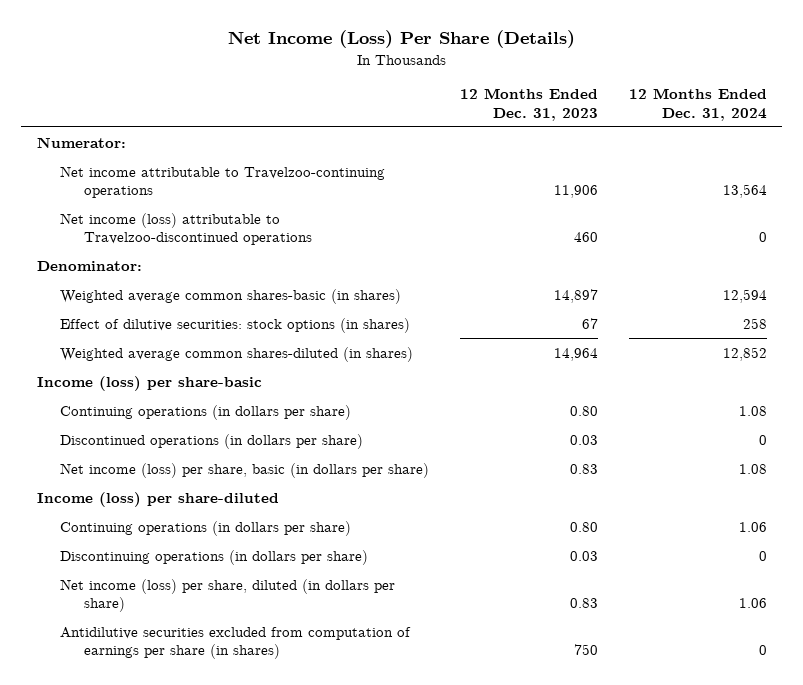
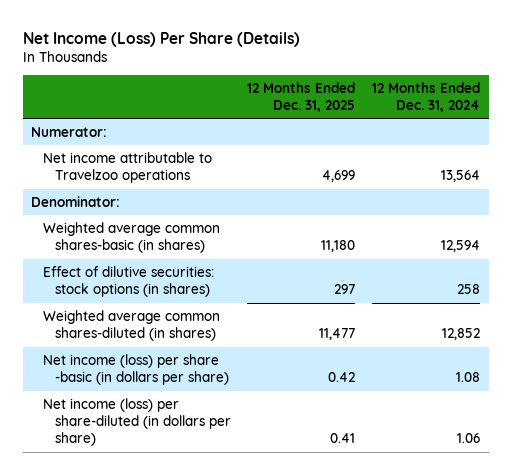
[459,88,598,121] 12 Months Ended Dec. 31, 2023 -> none
none -> [247,81,356,112] 12 Months Ended Dec. 31, 2025
[60,212,312,245] Net income (loss) attributable to Travelzoo-discontinued operations -> none
[60,165,386,198] Net income attributable to Travelzoo-continuing operations -> [43,151,213,184] Net income attributable to Travelzoo operations
[36,375,262,391] Income (loss) per share-basic -> none
[60,404,352,420] Continuing operations (in dollars per share) -> none
[60,433,364,449] Discontinued operations (in dollars per share) -> none
[36,491,279,507] Income (loss) per share-diluted -> none
[60,520,352,536] Continuing operations (in dollars per share) -> none
[60,549,369,565] Discontinuing operations (in dollars per share) -> none
[60,626,412,659] Antidilutive securities excluded from computation of earnings per share (in shares) -> none
[60,462,430,478] Net income (loss) per share, basic (in dollars per share) -> [43,353,229,386] Net income (loss) per share -basic (in dollars per share)
[60,578,396,612] Net income (loss) per share, diluted (in dollars per share) -> [43,397,231,447] Net income (loss) per share-diluted (in dollars per share)

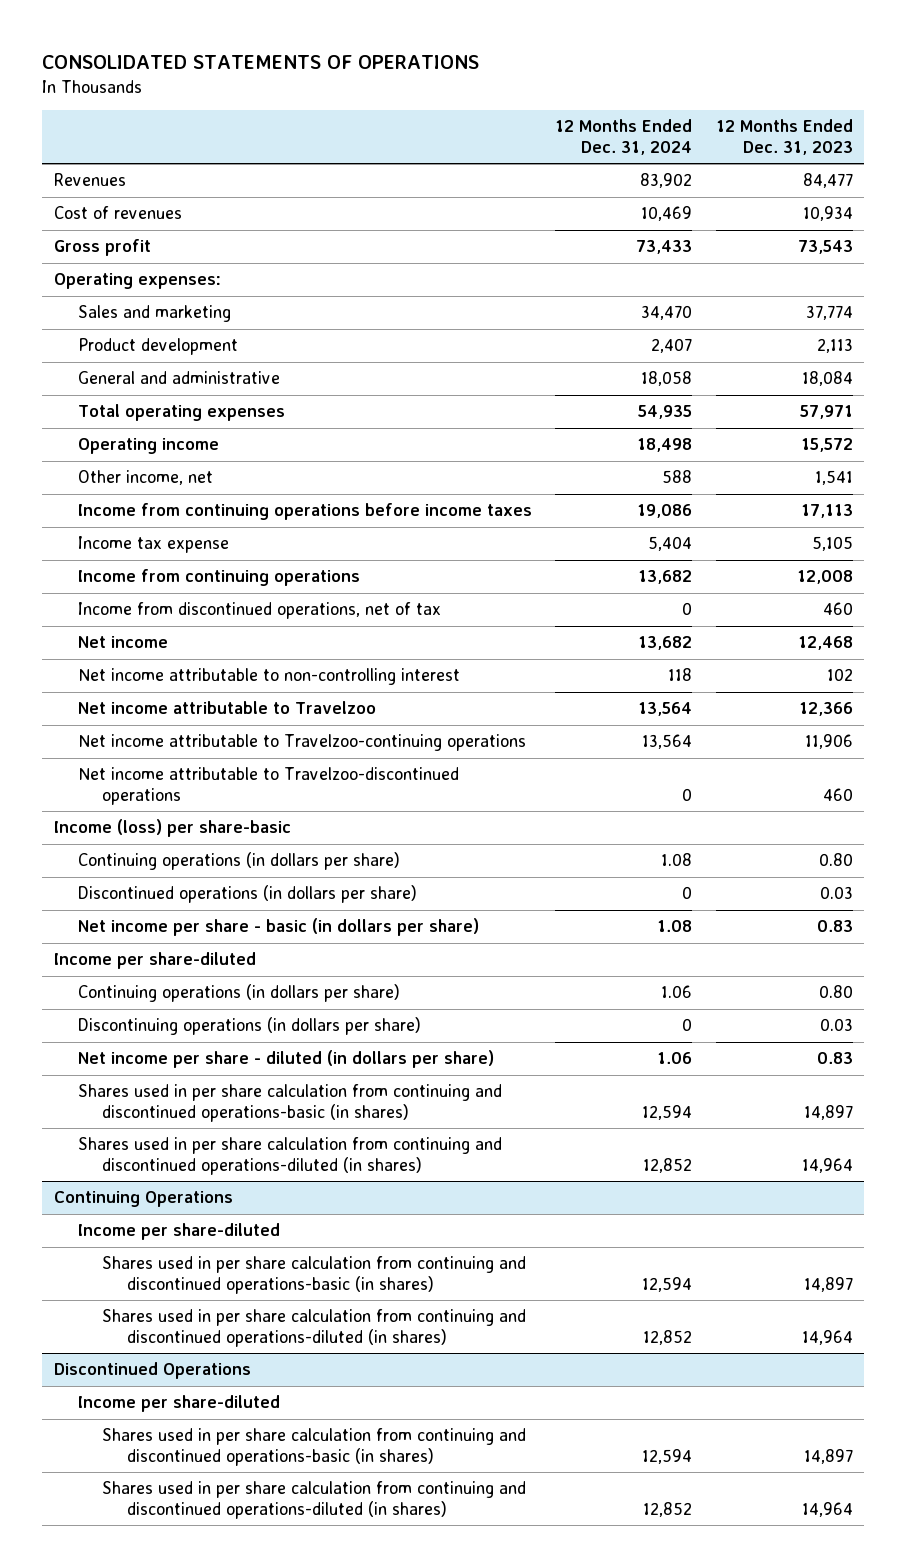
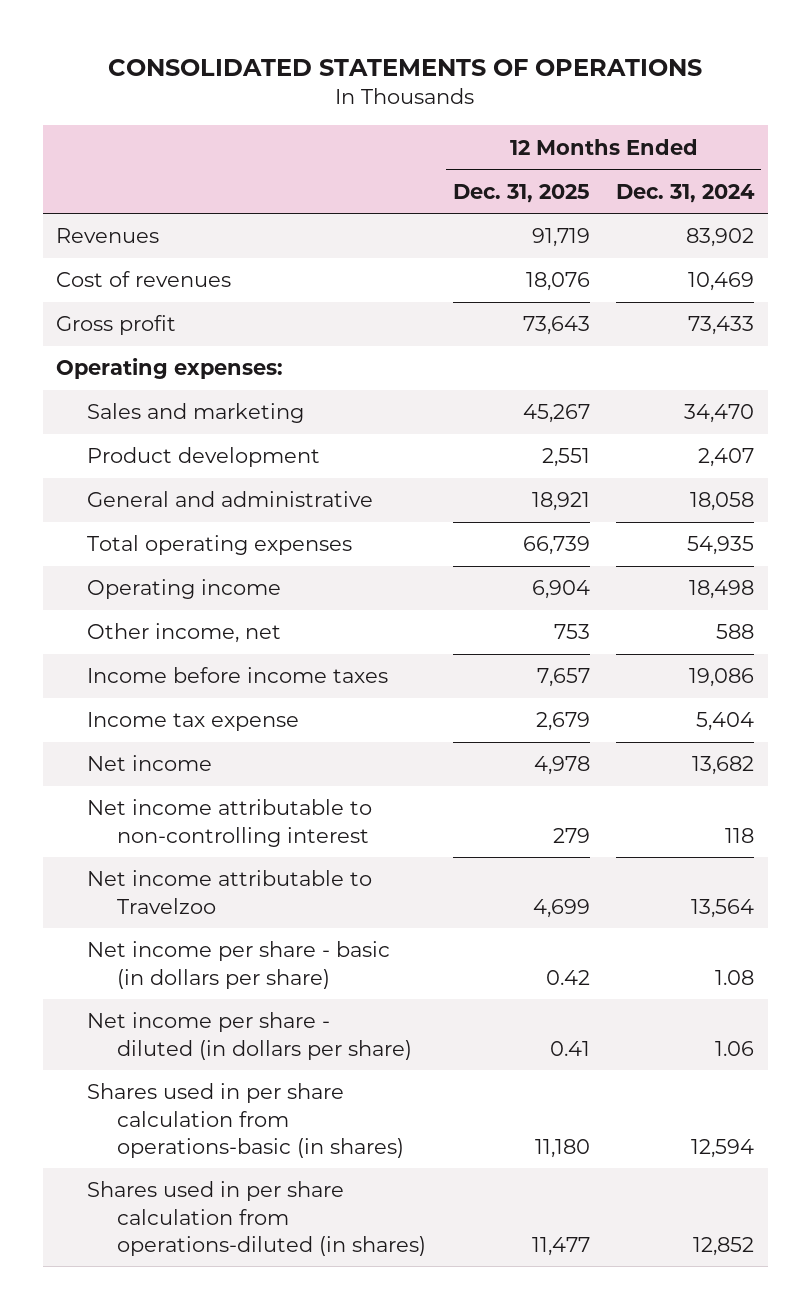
[715,119,853,155] 12 Months Ended Dec. 31, 2023 -> none
none -> [452,183,590,203] Dec. 31, 2025
[77,503,532,521] Income from continuing operations before income taxes -> [86,667,388,684] Income before income taxes
[77,569,360,587] Income from continuing operations -> none
[77,602,441,620] Income from discontinued operations, net of tax -> none
[77,734,526,752] Net income attributable to Travelzoo-continuing operations -> none
[77,767,459,805] Net income attributable to Travelzoo-discontinued operations -> none
[53,819,291,838] Income (loss) per share-basic -> none
[77,852,400,871] Continuing operations (in dollars per share) -> none
[77,885,417,904] Discontinued operations (in dollars per share) -> none
[53,952,256,970] Income per share-diluted -> none
[77,984,400,1003] Continuing operations (in dollars per share) -> none
[77,1017,421,1036] Discontinuing operations (in dollars per share) -> none
[53,1191,233,1208] Continuing Operations -> none
[77,1223,280,1241] Income per share-diluted -> none
[102,1256,527,1294] Shares used in per share calculation from continuing and discontinued operations-basic (in shares) -> none
[102,1309,527,1347] Shares used in per share calculation from continuing and discontinued operations-diluted (in shares) -> none
[53,1362,251,1380] Discontinued Operations -> none
[77,1395,280,1413] Income per share-diluted -> none
[102,1428,527,1466] Shares used in per share calculation from continuing and discontinued operations-basic (in shares) -> none
[102,1481,527,1519] Shares used in per share calculation from continuing and discontinued operations-diluted (in shares) -> none
[77,1084,502,1122] Shares used in per share calculation from continuing and discontinued operations-basic (in shares) -> [86,1083,405,1158] Shares used in per share calculation from operations-basic (in shares)
[77,1137,502,1175] Shares used in per share calculation from continuing and discontinued operations-diluted (in shares) -> [86,1181,427,1256] Shares used in per share calculation from operations-diluted (in shares)

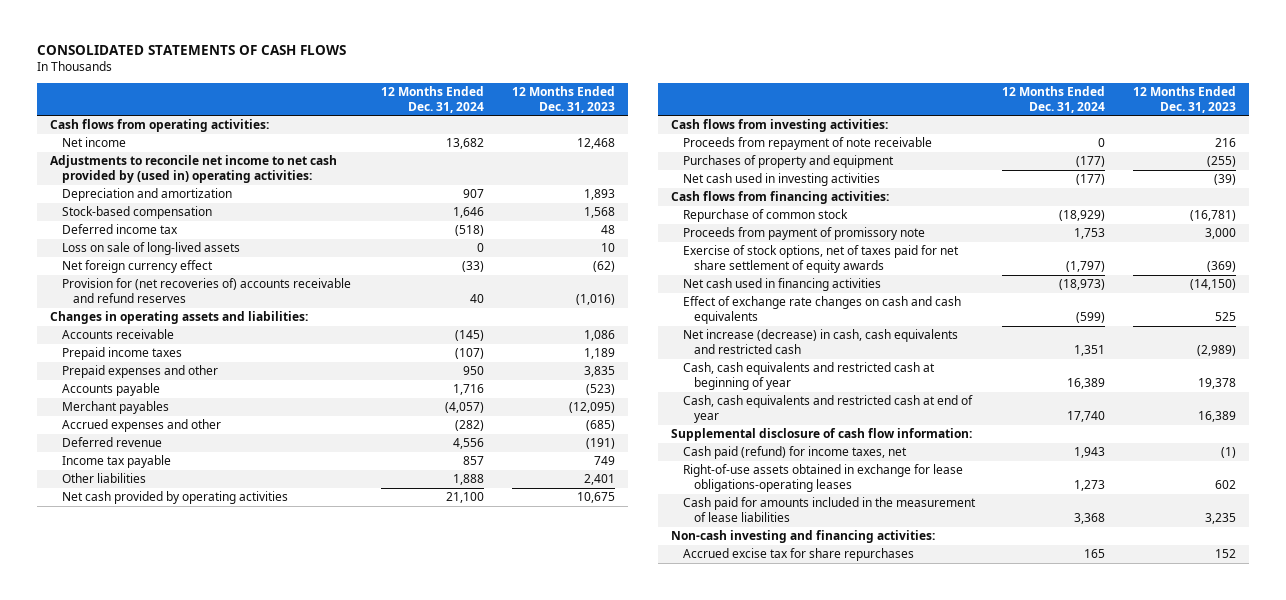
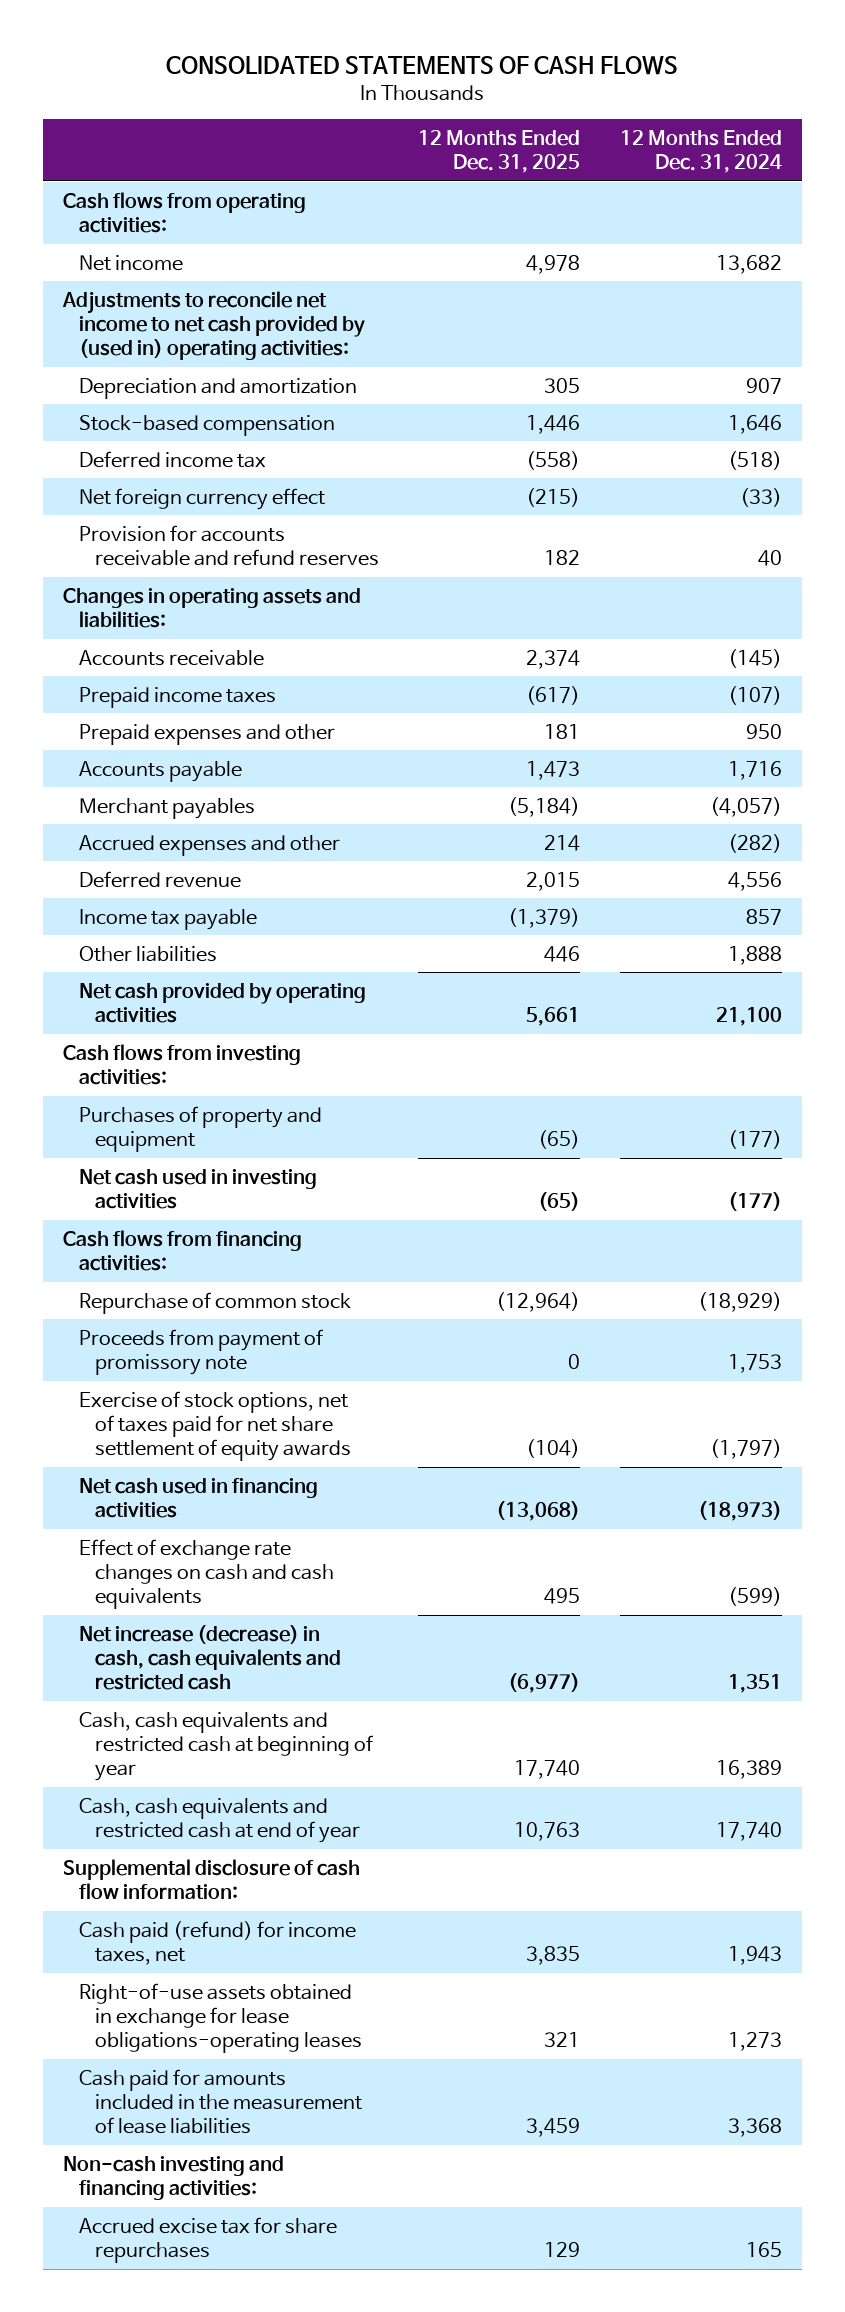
[511,85,615,113] 12 Months Ended Dec. 31, 2023 -> none
none -> [418,129,581,173] 12 Months Ended Dec. 31, 2025
[61,242,240,256] Loss on sale of long-lived assets -> none
[61,278,351,303] Provision for (net recoveries of) accounts receivable and refund reserves -> [78,524,379,566] Provision for accounts receivable and refund reserves
[682,137,932,151] Proceeds from repayment of note receivable -> none

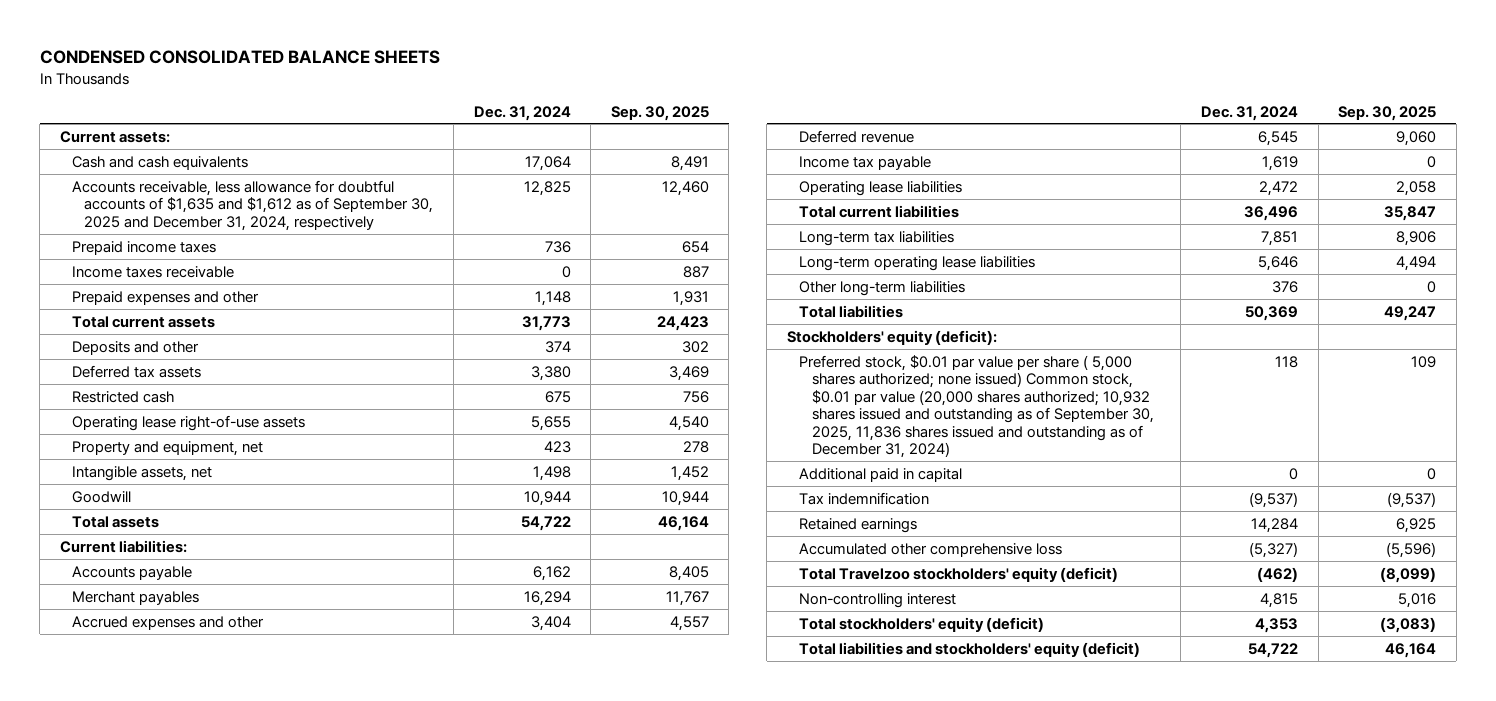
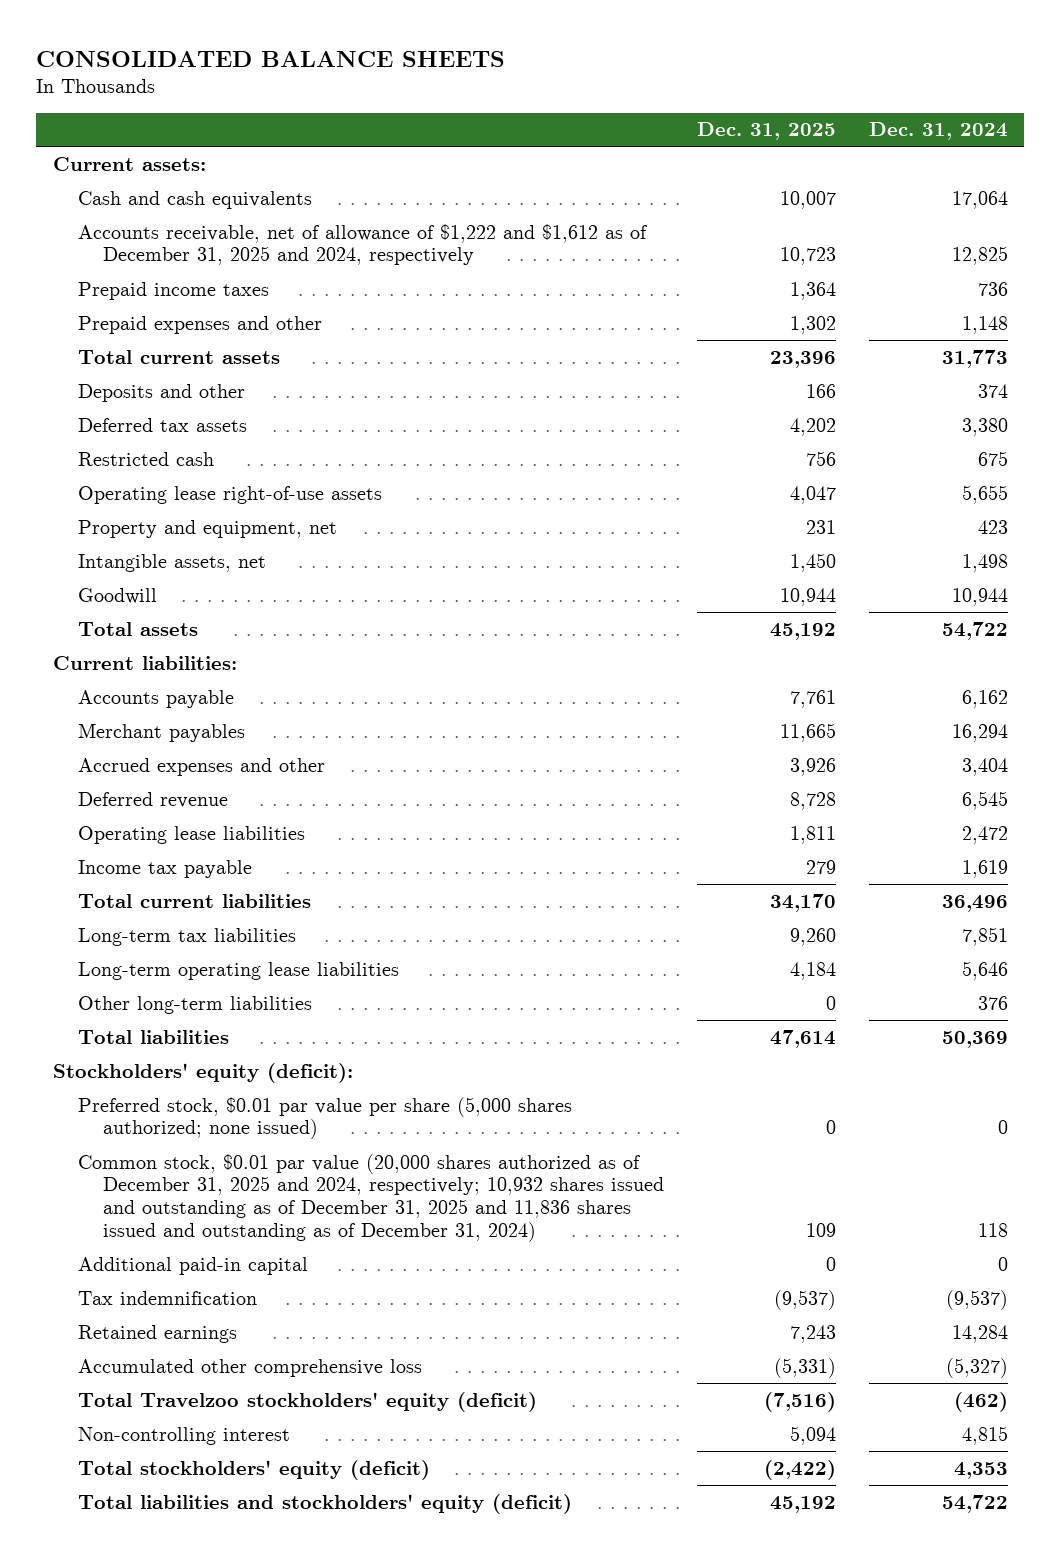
[39,50,440,65] CONDENSED CONSOLIDATED BALANCE SHEETS -> [36,50,506,67] CONSOLIDATED BALANCE SHEETS
[610,105,709,121] Sep. 30, 2025 -> none
none -> [697,122,837,141] Dec. 31, 2025
[71,179,434,231] Accounts receivable, less allowance for doubtful accounts of $1,635 and $1,612 as of September 30, 2025 and December 31, 2024, respectively -> [78,223,649,266] Accounts receivable, net of allowance of $1,222 and $1,612 as of December 31, 2025 and 2024, respectively
[71,265,234,278] Income taxes receivable -> none
[799,155,932,170] Income tax payable -> [78,859,253,878] Income tax payable
none -> [78,1096,573,1140] Preferred stock, $0.01 par value per share (5,000 shares authorized; none issued)
[799,354,1154,459] Preferred stock, $0.01 par value per share ( 5,000 shares authorized; none issued) Common stock, $0.01 par value (20,000 shares authorized; 10,932 shares issued and outstanding as of September 30, 2025, 11,836 shares issued and outstanding as of December 31, 2024) -> [78,1153,665,1242] Common stock, $0.01 par value (20,000 shares authorized as of December 31, 2025 and 2024, respectively; 10,932 shares issued and outstanding as of December 31, 2025 and 11,836 shares issued and outstanding as of December 31, 2024)
[799,467,963,482] Additional paid in capital -> [78,1256,309,1275] Additional paid-in capital

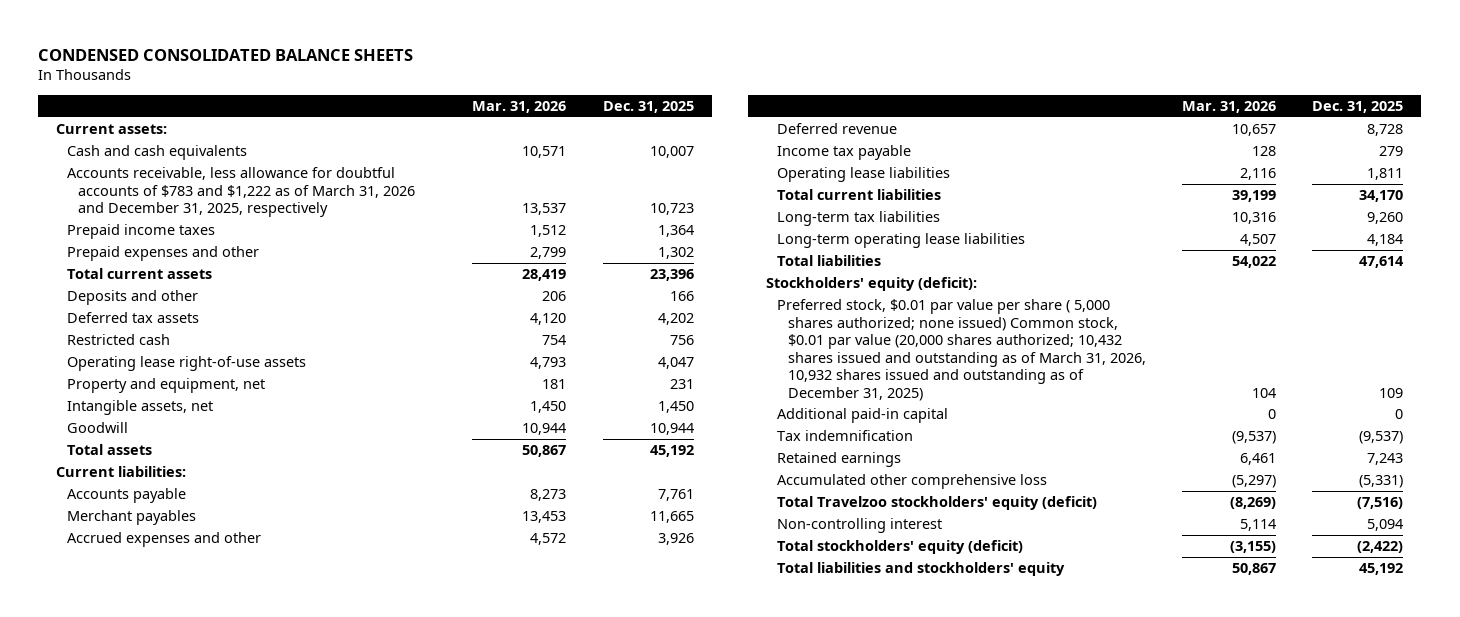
[36,50,506,67] CONSOLIDATED BALANCE SHEETS -> [38,48,414,61] CONDENSED CONSOLIDATED BALANCE SHEETS
[868,122,1008,141] Dec. 31, 2024 -> none
none -> [472,101,567,114] Mar. 31, 2026
[78,223,649,266] Accounts receivable, net of allowance of $1,222 and $1,612 as of December 31, 2025 and 2024, respectively -> [67,167,416,218] Accounts receivable, less allowance for doubtful accounts of $783 and $1,222 as of March 31, 2026 and December 31, 2025, respectively
[78,825,306,844] Operating lease liabilities -> [776,167,950,183] Operating lease liabilities
[78,995,313,1014] Other long-term liabilities -> none
[78,1096,573,1140] Preferred stock, $0.01 par value per share (5,000 shares authorized; none issued) -> none
[78,1153,665,1242] Common stock, $0.01 par value (20,000 shares authorized as of December 31, 2025 and 2024, respectively; 10,932 shares issued and outstanding as of December 31, 2025 and 11,836 shares issued and outstanding as of December 31, 2024) -> [776,299,1146,401] Preferred stock, $0.01 par value per share ( 5,000 shares authorized; none issued) Common stock, $0.01 par value (20,000 shares authorized; 10,432 shares issued and outstanding as of March 31, 2026, 10,932 shares issued and outstanding as of December 31, 2025)
[78,1493,573,1514] Total liabilities and stockholders' equity (deficit) -> [776,562,1065,577] Total liabilities and stockholders' equity

